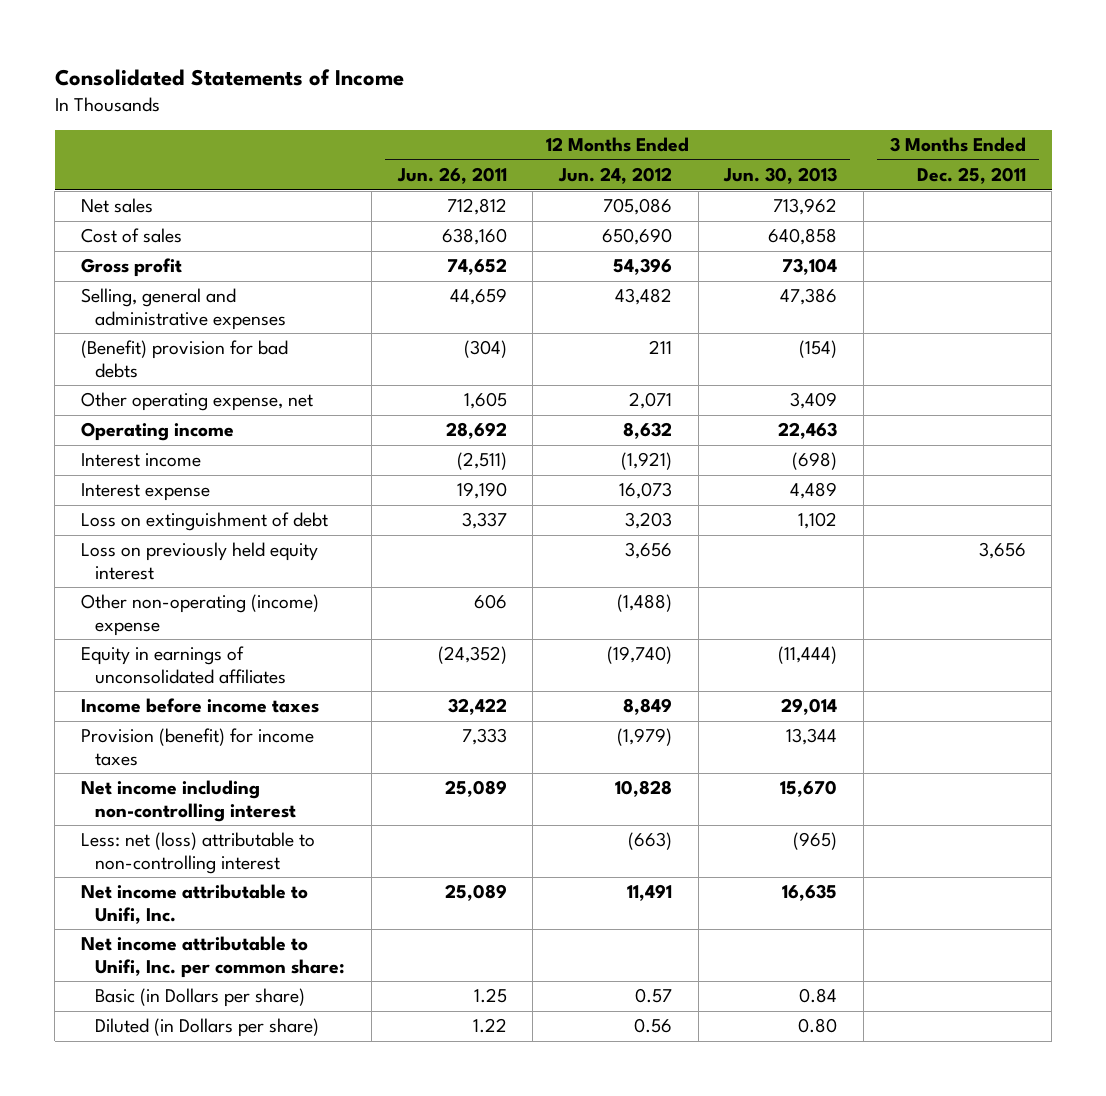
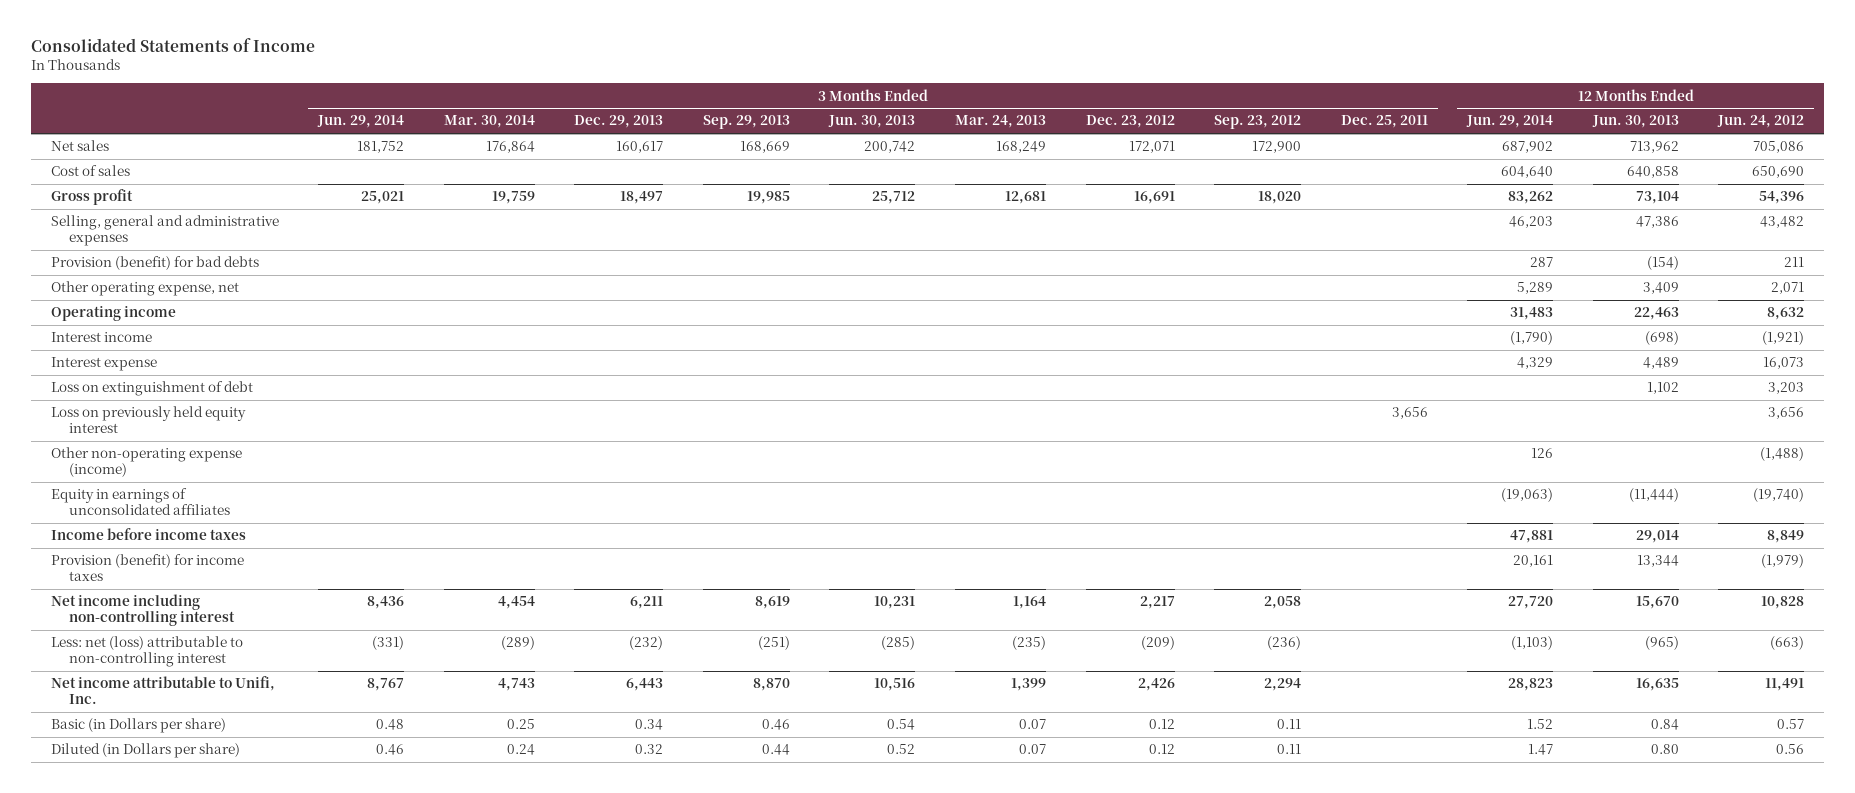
[396,167,507,185] Jun. 26, 2011 -> none
none -> [317,115,405,129] Jun. 29, 2014
none -> [443,115,535,129] Mar. 30, 2014
none -> [574,115,664,129] Dec. 29, 2013
none -> [702,115,790,130] Sep. 29, 2013
none -> [828,115,916,129] Jun. 30, 2013
none -> [955,115,1047,129] Mar. 24, 2013
none -> [1085,115,1175,129] Dec. 23, 2012
none -> [1214,115,1302,130] Sep. 23, 2012
none -> [1466,115,1554,129] Jun. 29, 2014
[80,340,288,378] (Benefit) provision for bad debts -> [50,256,259,271] Provision (benefit) for bad debts
[80,594,319,636] Other non-operating (income) expense -> [50,447,242,478] Other non-operating expense (income)
[80,936,346,978] Net income attributable to Unifi, Inc. per common share: -> none

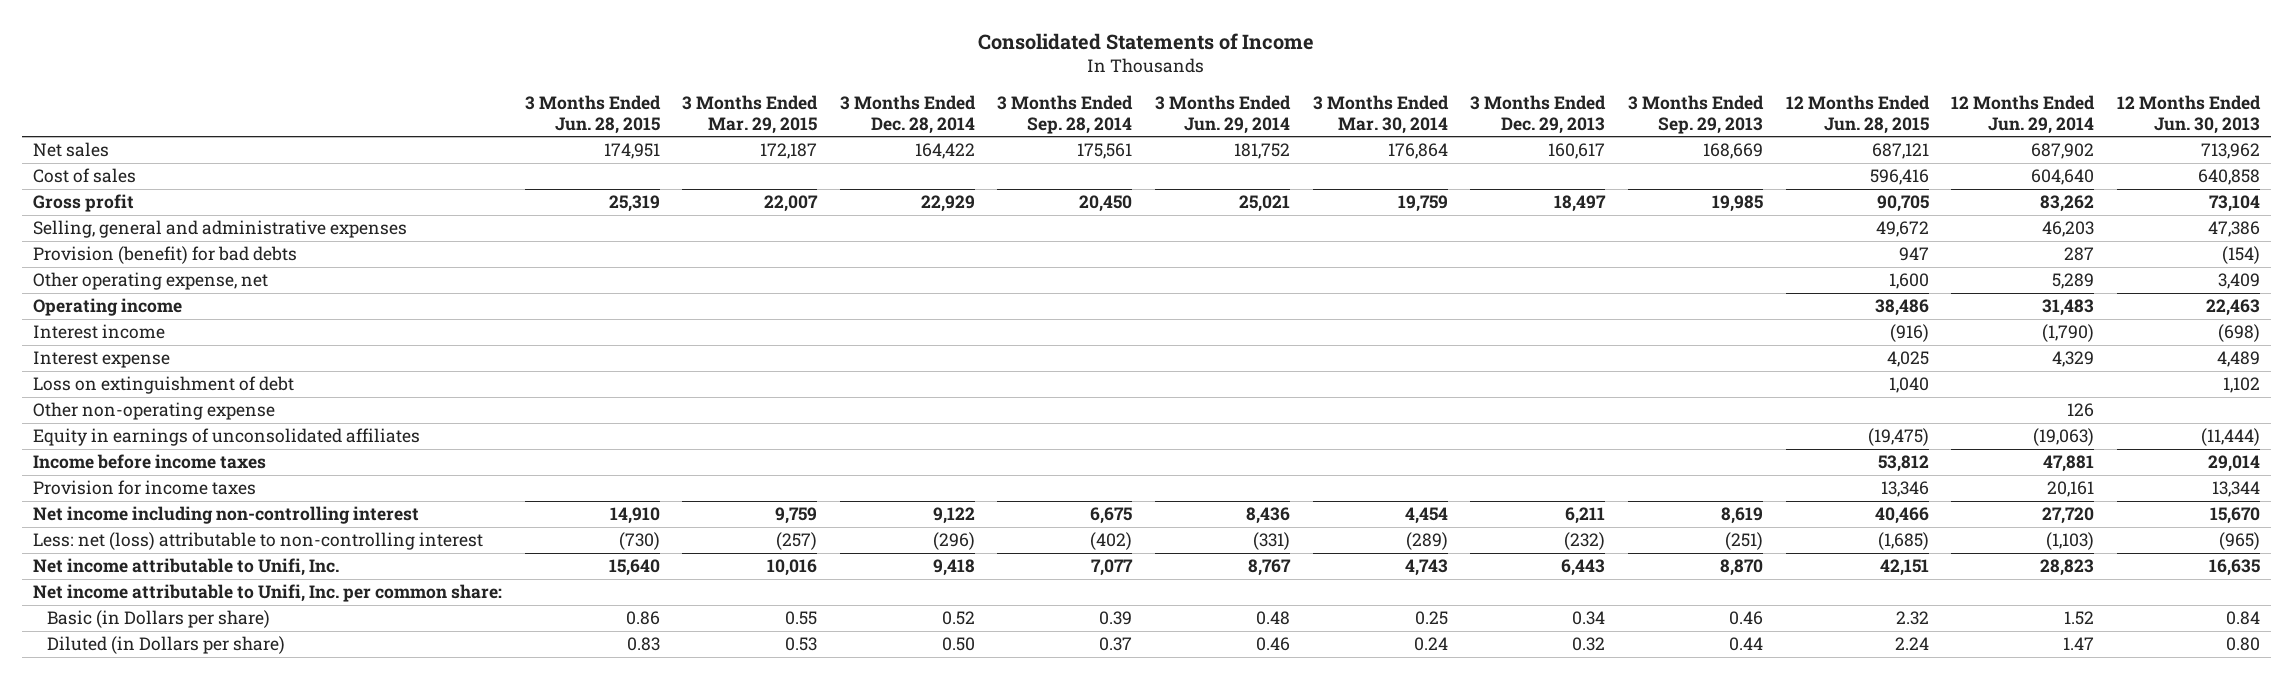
[828,115,916,129] Jun. 30, 2013 -> none
[955,115,1047,129] Mar. 24, 2013 -> none
[1085,115,1175,129] Dec. 23, 2012 -> none
[1214,115,1302,130] Sep. 23, 2012 -> none
[1340,115,1428,129] Dec. 25, 2011 -> none
[1717,115,1805,129] Jun. 24, 2012 -> none
none -> [524,94,661,134] 3 Months Ended Jun. 28, 2015
none -> [682,94,819,134] 3 Months Ended Mar. 29, 2015
none -> [839,94,976,134] 3 Months Ended Dec. 28, 2014
none -> [997,94,1134,134] 3 Months Ended Sep. 28, 2014
none -> [1785,94,1930,134] 12 Months Ended Jun. 28, 2015
[50,406,246,434] Loss on previously held equity interest -> none
[50,447,242,478] Other non-operating expense (income) -> [32,402,275,421] Other non-operating expense
[50,554,244,582] Provision (benefit) for income taxes -> [32,480,256,496] Provision for income taxes
none -> [32,584,502,603] Net income attributable to Unifi, Inc. per common share:

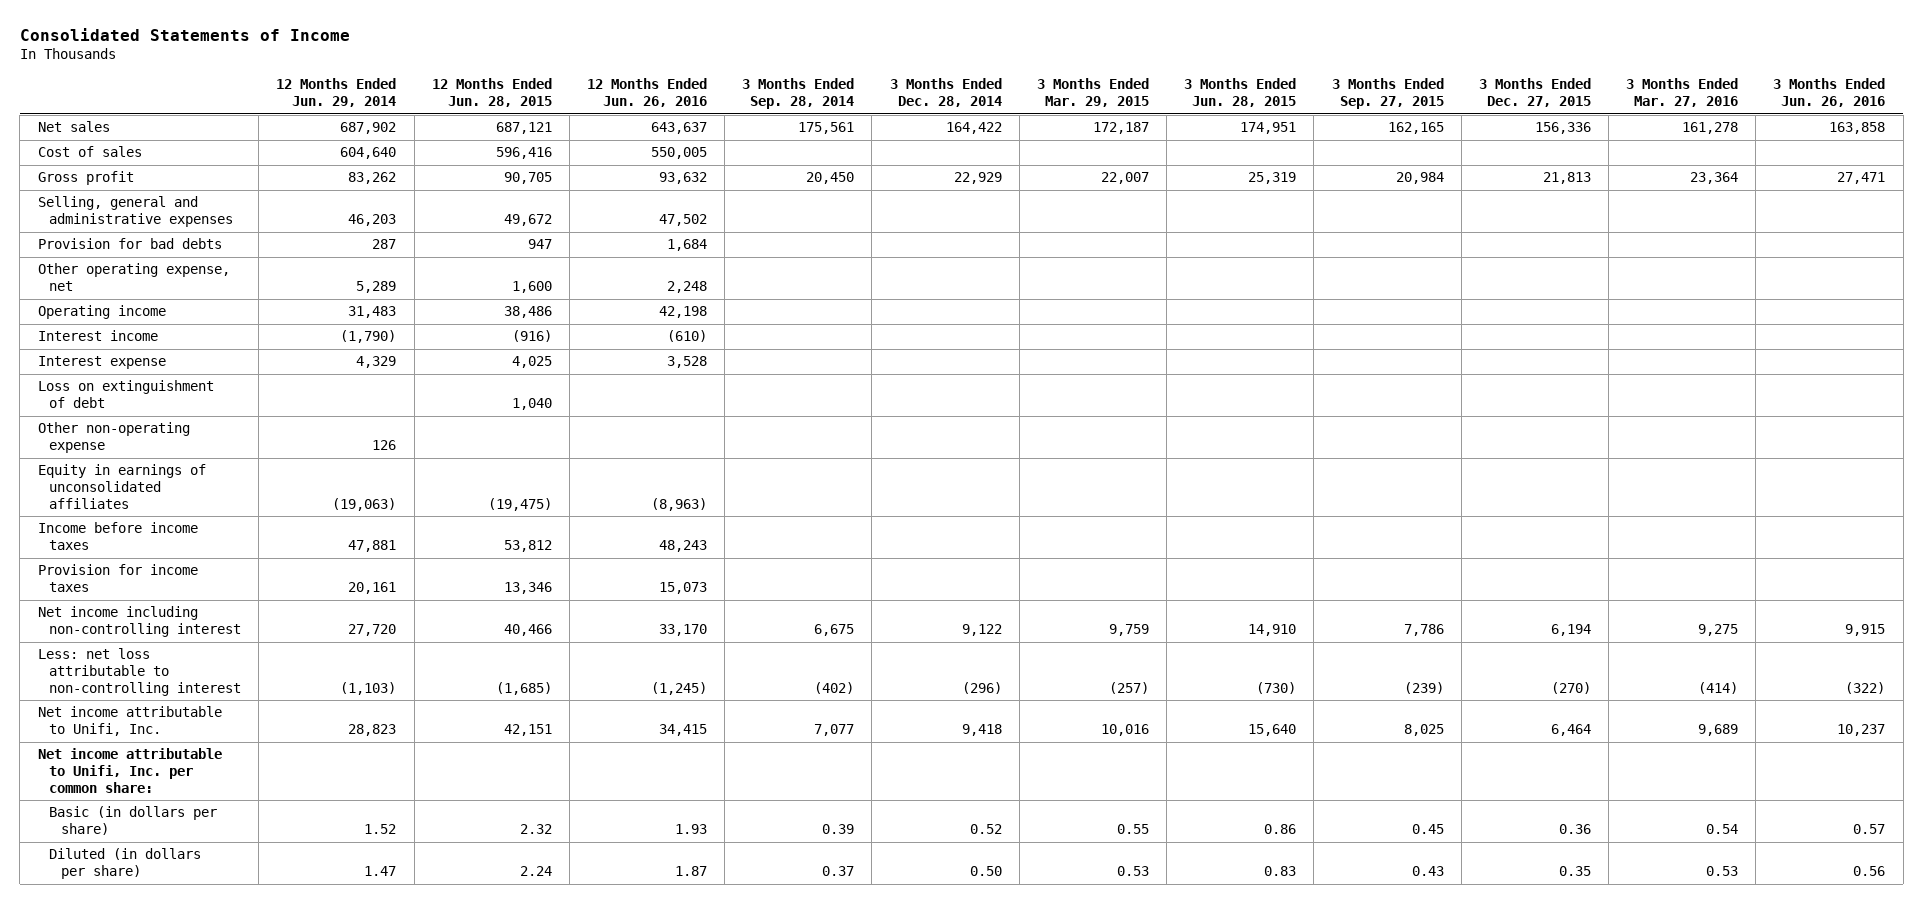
[1155,94,1292,134] 3 Months Ended Jun. 29, 2014 -> none
[1312,94,1449,134] 3 Months Ended Mar. 30, 2014 -> none
[1470,94,1607,134] 3 Months Ended Dec. 29, 2013 -> none
[1627,94,1764,134] 3 Months Ended Sep. 29, 2013 -> none
[2116,94,2261,134] 12 Months Ended Jun. 30, 2013 -> none
none -> [586,78,707,108] 12 Months Ended Jun. 26, 2016
none -> [1331,78,1444,110] 3 Months Ended Sep. 27, 2015
none -> [1478,78,1591,108] 3 Months Ended Dec. 27, 2015
none -> [1626,78,1739,108] 3 Months Ended Mar. 27, 2016
none -> [1773,78,1886,108] 3 Months Ended Jun. 26, 2016
[32,246,297,265] Provision (benefit) for bad debts -> [37,238,222,250] Provision for bad debts
[32,532,483,551] Less: net (loss) attributable to non-controlling interest -> [37,648,242,696] Less: net loss attributable to non-controlling interest
[47,610,271,629] Basic (in Dollars per share) -> [49,806,218,836] Basic (in dollars per share)
[47,636,286,655] Diluted (in Dollars per share) -> [49,848,202,880] Diluted (in dollars per share)

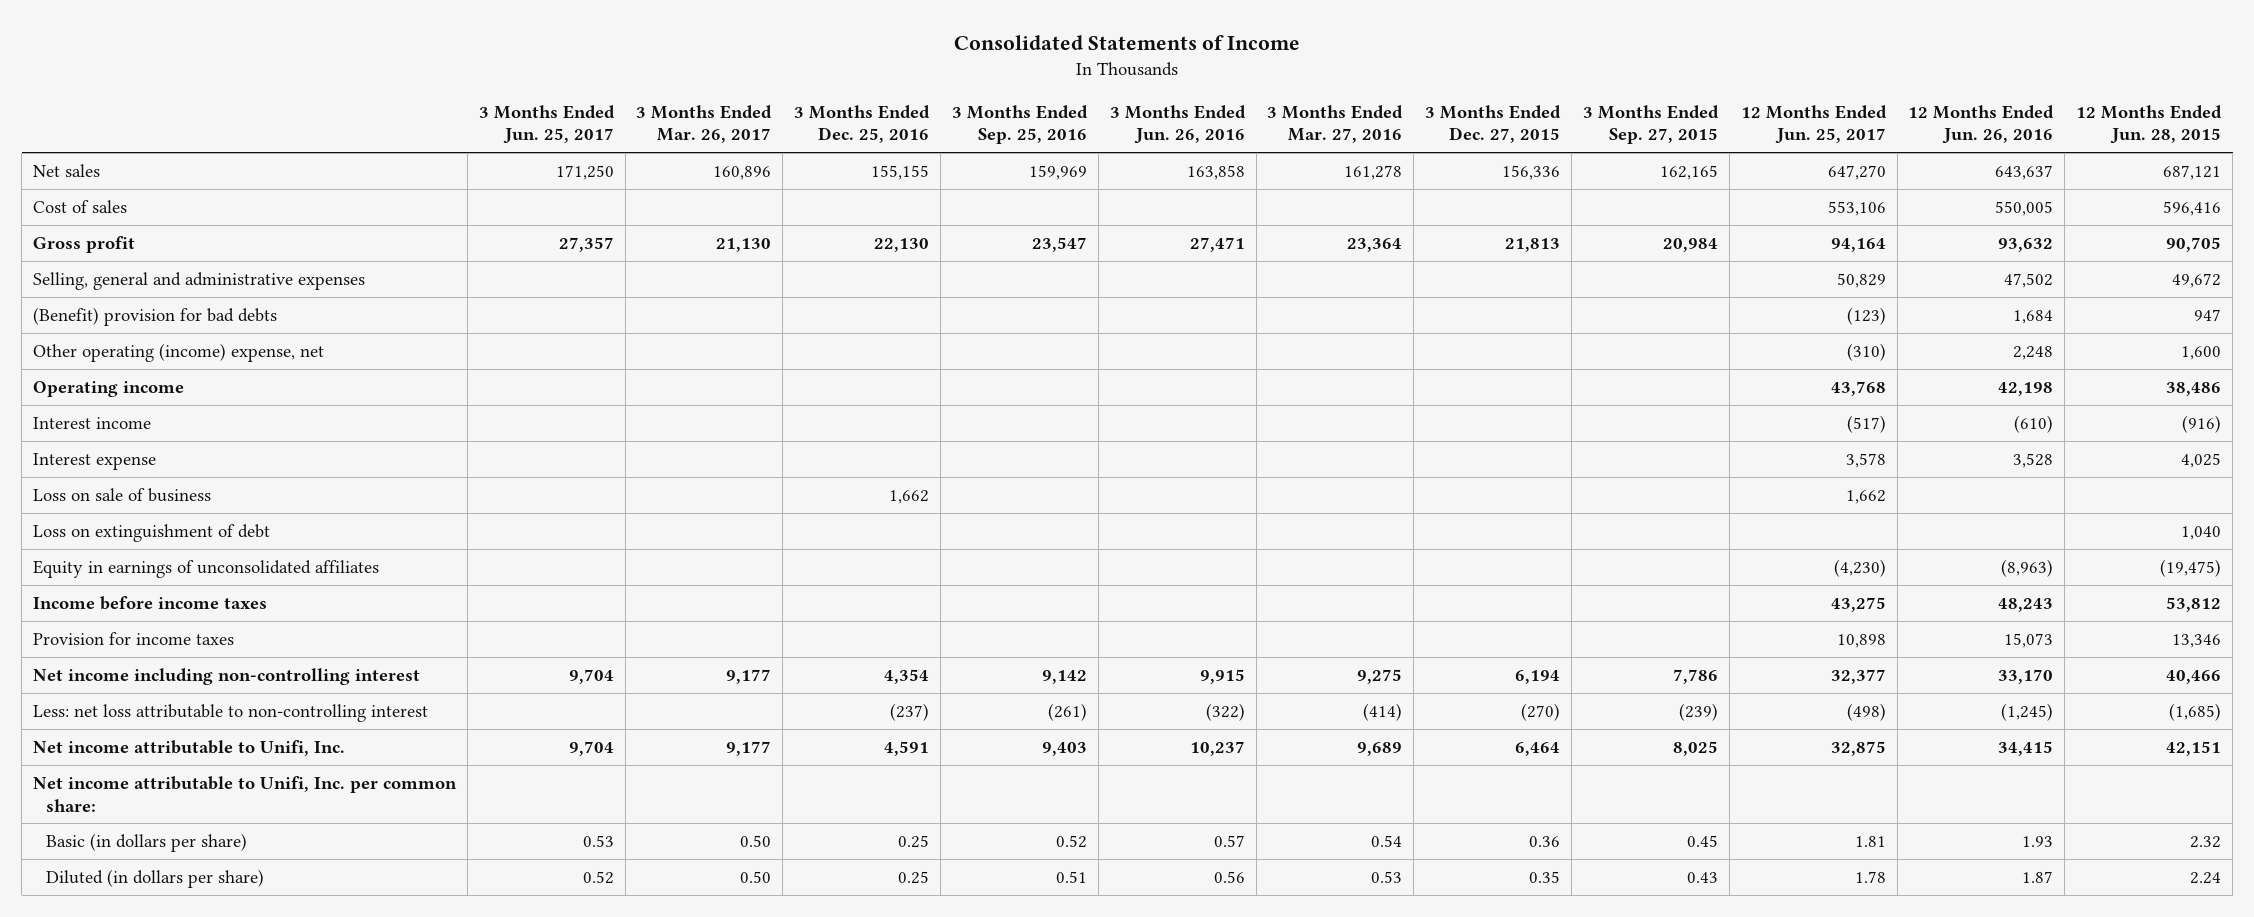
[276,78,397,108] 12 Months Ended Jun. 29, 2014 -> none
[742,78,855,110] 3 Months Ended Sep. 28, 2014 -> none
[889,78,1002,108] 3 Months Ended Dec. 28, 2014 -> none
[1036,78,1149,108] 3 Months Ended Mar. 29, 2015 -> none
[1184,78,1297,108] 3 Months Ended Jun. 28, 2015 -> none
none -> [478,104,615,145] 3 Months Ended Jun. 25, 2017
none -> [636,104,773,144] 3 Months Ended Mar. 26, 2017
none -> [794,104,931,144] 3 Months Ended Dec. 25, 2016
none -> [951,104,1088,145] 3 Months Ended Sep. 25, 2016
none -> [1740,104,1887,145] 12 Months Ended Jun. 25, 2017
[37,238,222,250] Provision for bad debts -> [32,306,277,326] (Benefit) provision for bad debts
[37,263,230,292] Other operating expense, net -> [32,342,324,362] Other operating (income) expense, net
none -> [32,487,211,502] Loss on sale of business
[37,422,190,454] Other non-operating expense -> none

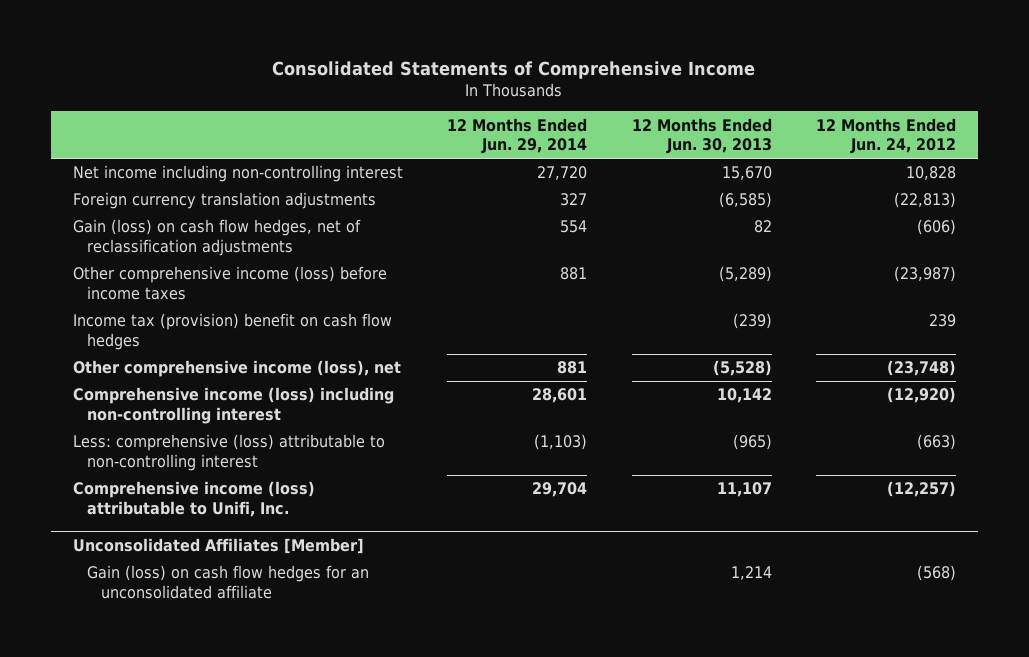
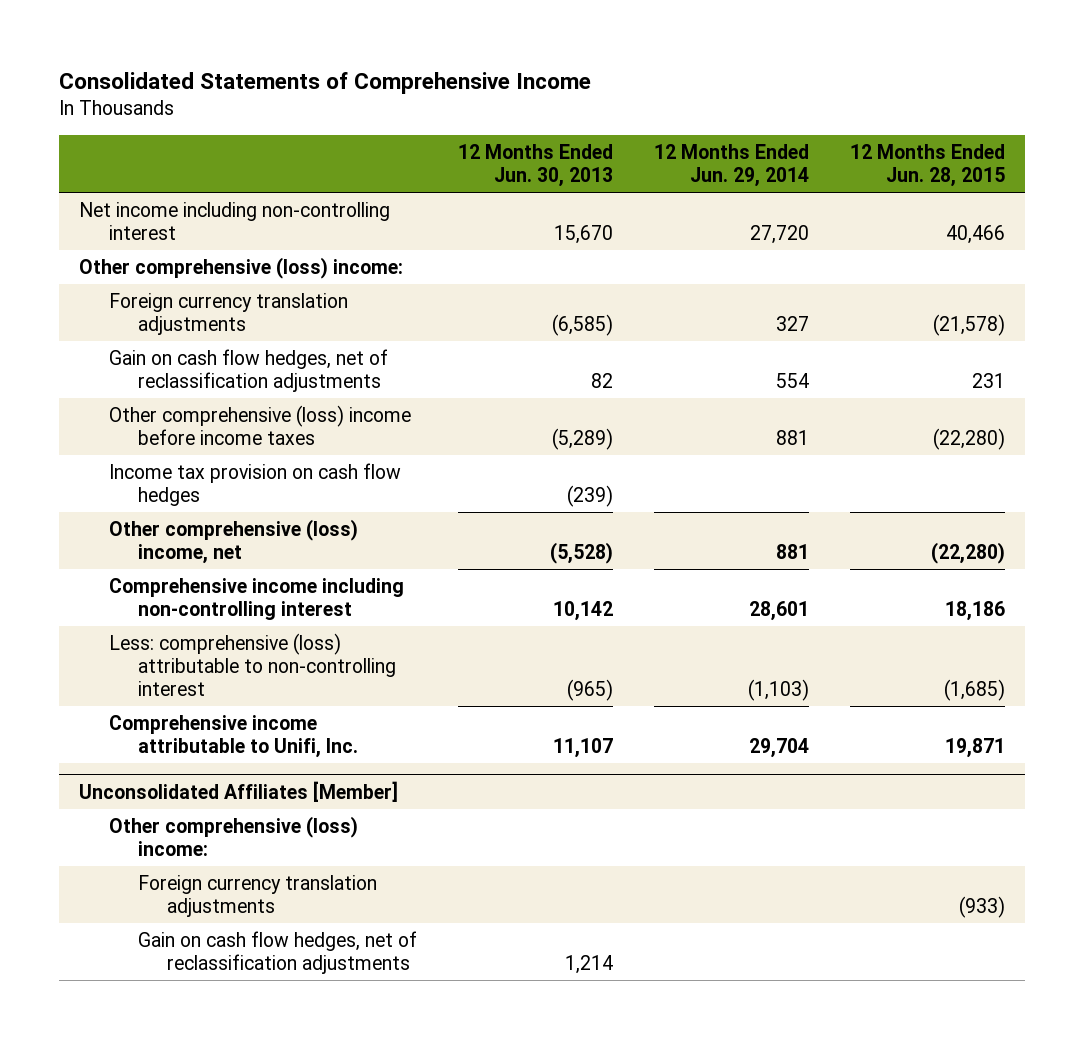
[815,117,956,155] 12 Months Ended Jun. 24, 2012 -> none
none -> [849,144,1005,188] 12 Months Ended Jun. 28, 2015
none -> [79,257,404,280] Other comprehensive (loss) income:
[72,219,361,257] Gain (loss) on cash flow hedges, net of reclassification adjustments -> [108,349,388,393] Gain on cash flow hedges, net of reclassification adjustments
[72,266,387,301] Other comprehensive income (loss) before income taxes -> [108,405,411,446] Other comprehensive (loss) income before income taxes
[72,313,392,351] Income tax (provision) benefit on cash flow hedges -> [108,463,401,507] Income tax provision on cash flow hedges
[72,360,401,378] Other comprehensive income (loss), net -> [108,519,358,565] Other comprehensive (loss) income, net
[72,387,394,425] Comprehensive income (loss) including non-controlling interest -> [108,578,404,621] Comprehensive income including non-controlling interest
[72,481,315,518] Comprehensive income (loss) attributable to Unifi, Inc. -> [108,715,358,759] Comprehensive income attributable to Unifi, Inc.
none -> [108,816,358,857] Other comprehensive (loss) income:
none -> [137,875,377,918] Foreign currency translation adjustments
[86,565,369,600] Gain (loss) on cash flow hedges for an unconsolidated affiliate -> [137,931,417,975] Gain on cash flow hedges, net of reclassification adjustments

